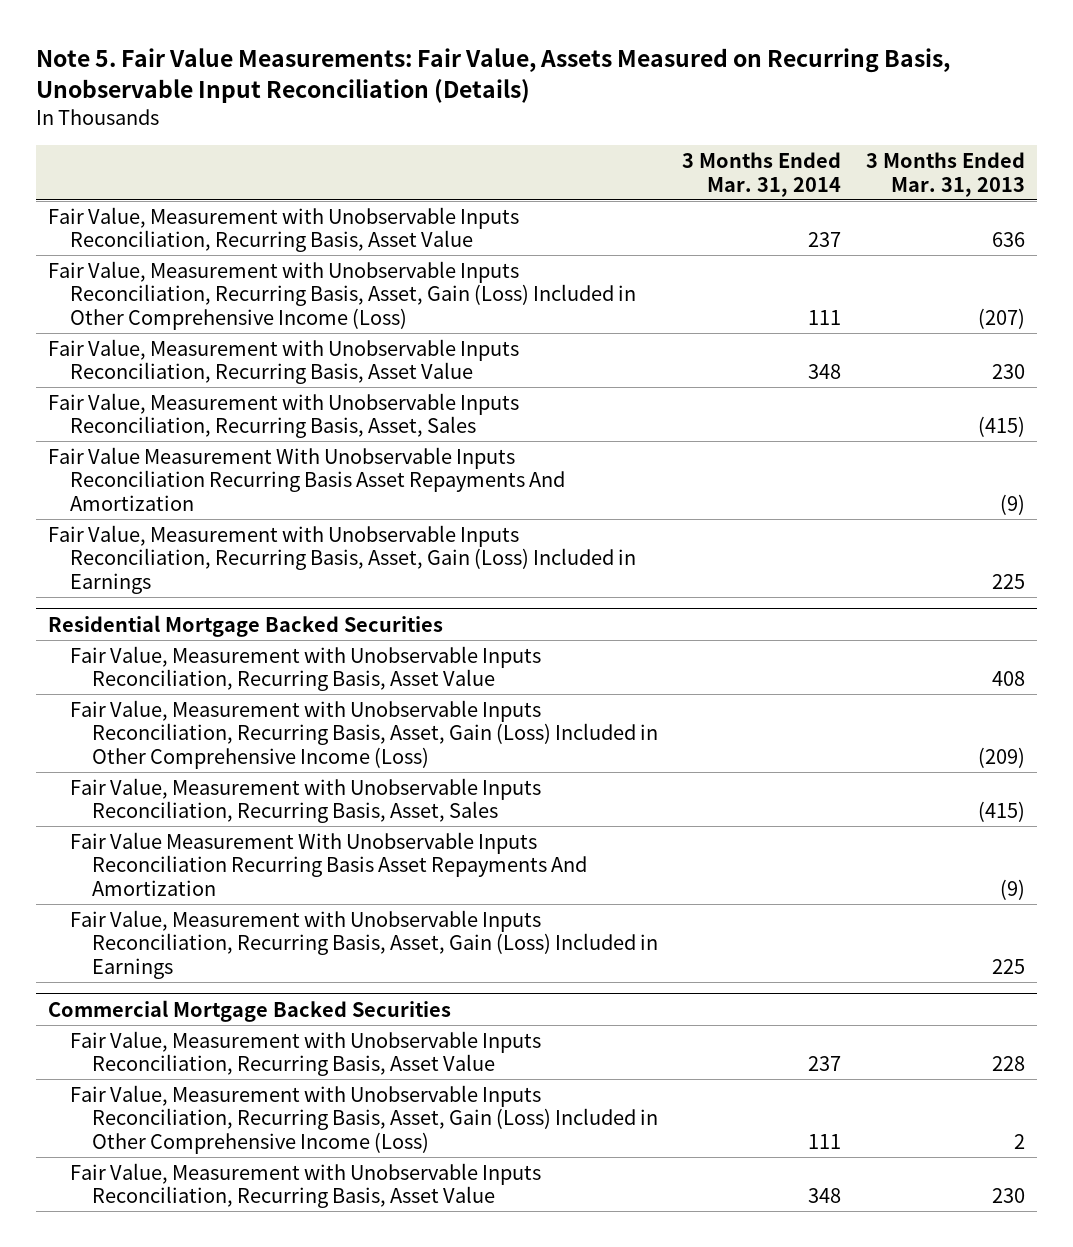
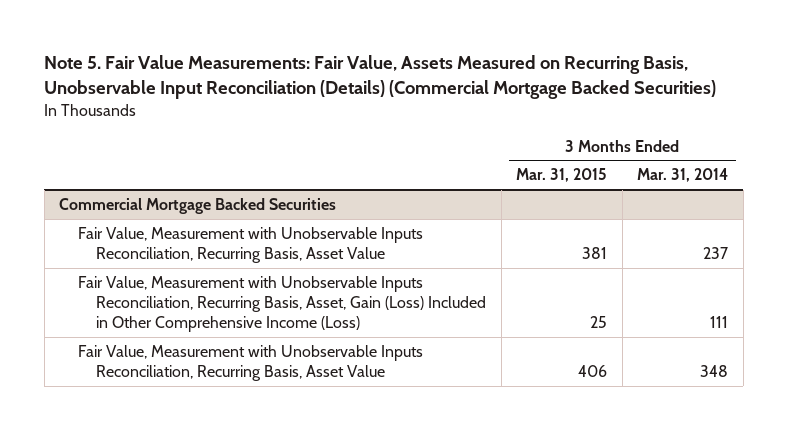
[35,47,950,104] Note 5. Fair Value Measurements: Fair Value, Assets Measured on Recurring Basis, Unobservable Input Reconciliation (Details) -> [44,55,717,100] Note 5. Fair Value Measurements: Fair Value, Assets Measured on Recurring Basis, Unobservable Input Reconciliation (Details) (Commercial Mortgage Backed Securities)
[865,151,1025,197] 3 Months Ended Mar. 31, 2013 -> none
none -> [516,168,608,183] Mar. 31, 2015
[47,206,519,253] Fair Value, Measurement with Unobservable Inputs Reconciliation, Recurring Basis, Asset Value -> none
[47,260,636,330] Fair Value, Measurement with Unobservable Inputs Reconciliation, Recurring Basis, Asset, Gain (Loss) Included in Other Comprehensive Income (Loss) -> none
[47,338,519,385] Fair Value, Measurement with Unobservable Inputs Reconciliation, Recurring Basis, Asset Value -> none
[47,392,519,439] Fair Value, Measurement with Unobservable Inputs Reconciliation, Recurring Basis, Asset, Sales -> none
[47,446,565,511] Fair Value Measurement With Unobservable Inputs Reconciliation Recurring Basis Asset Repayments And Amortization -> none
[47,524,636,594] Fair Value, Measurement with Unobservable Inputs Reconciliation, Recurring Basis, Asset, Gain (Loss) Included in Earnings -> none
[47,614,443,637] Residential Mortgage Backed Securities -> none
[69,645,541,692] Fair Value, Measurement with Unobservable Inputs Reconciliation, Recurring Basis, Asset Value -> none
[69,699,659,769] Fair Value, Measurement with Unobservable Inputs Reconciliation, Recurring Basis, Asset, Gain (Loss) Included in Other Comprehensive Income (Loss) -> none
[69,777,541,824] Fair Value, Measurement with Unobservable Inputs Reconciliation, Recurring Basis, Asset, Sales -> none
[69,831,588,896] Fair Value Measurement With Unobservable Inputs Reconciliation Recurring Basis Asset Repayments And Amortization -> none
[69,909,659,979] Fair Value, Measurement with Unobservable Inputs Reconciliation, Recurring Basis, Asset, Gain (Loss) Included in Earnings -> none

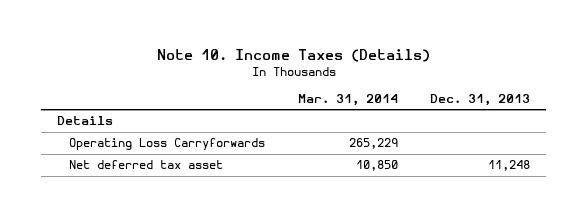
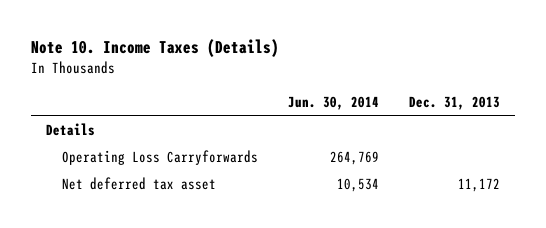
[297,93,398,106] Mar. 31, 2014 -> none
none -> [287,95,379,110] Jun. 30, 2014
[488,160,531,172] 11,248 -> [458,177,501,192] 11,172

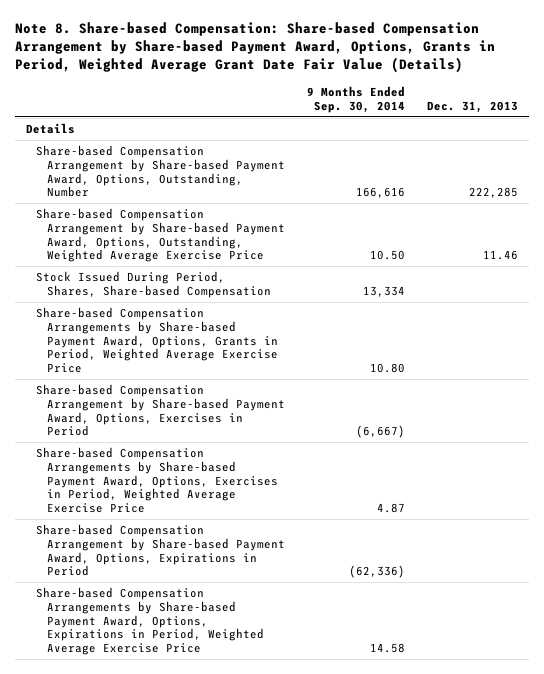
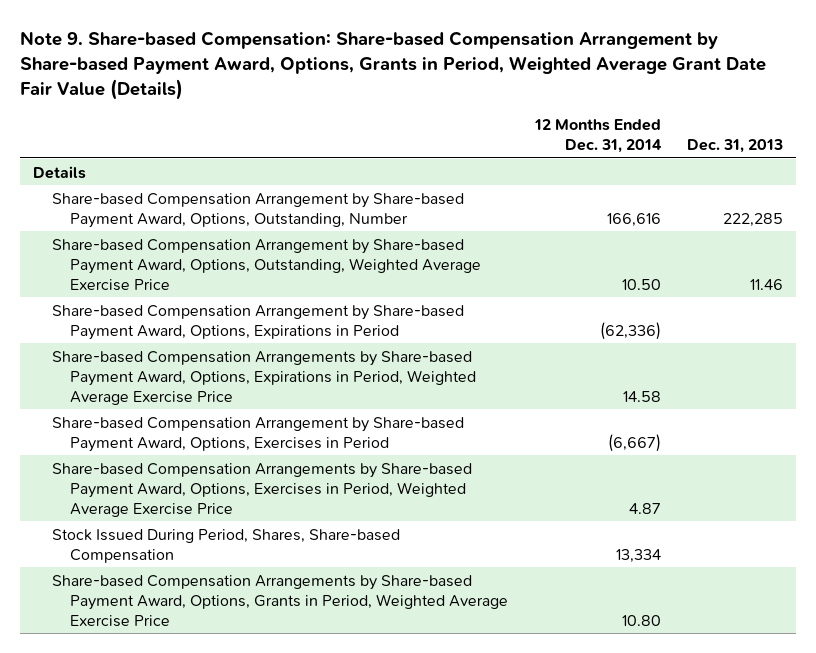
[14,22,495,74] Note 8. Share-based Compensation: Share-based Compensation Arrangement by Share-based Payment Award, Options, Grants in Period, Weighted Average Grant Date Fair Value (Details) -> [19,30,766,101] Note 9. Share-based Compensation: Share-based Compensation Arrangement by Share-based Payment Award, Options, Grants in Period, Weighted Average Grant Date Fair Value (Details)
[306,86,405,113] 9 Months Ended Sep. 30, 2014 -> none
none -> [533,119,662,154] 12 Months Ended Dec. 31, 2014
[36,384,285,437] Share-based Compensation Arrangement by Share-based Payment Award, Options, Exercises in Period -> [51,416,464,452] Share-based Compensation Arrangement by Share-based Payment Award, Options, Exercises in Period
[36,447,278,514] Share-based Compensation Arrangements by Share-based Payment Award, Options, Exercises in Period, Weighted Average Exercise Price -> [51,462,472,517] Share-based Compensation Arrangements by Share-based Payment Award, Options, Exercises in Period, Weighted Average Exercise Price
[36,271,271,298] Stock Issued During Period, Shares, Share-based Compensation -> [51,528,400,563] Stock Issued During Period, Shares, Share-based Compensation
[36,307,278,374] Share-based Compensation Arrangements by Share-based Payment Award, Options, Grants in Period, Weighted Average Exercise Price -> [51,574,509,627] Share-based Compensation Arrangements by Share-based Payment Award, Options, Grants in Period, Weighted Average Exercise Price

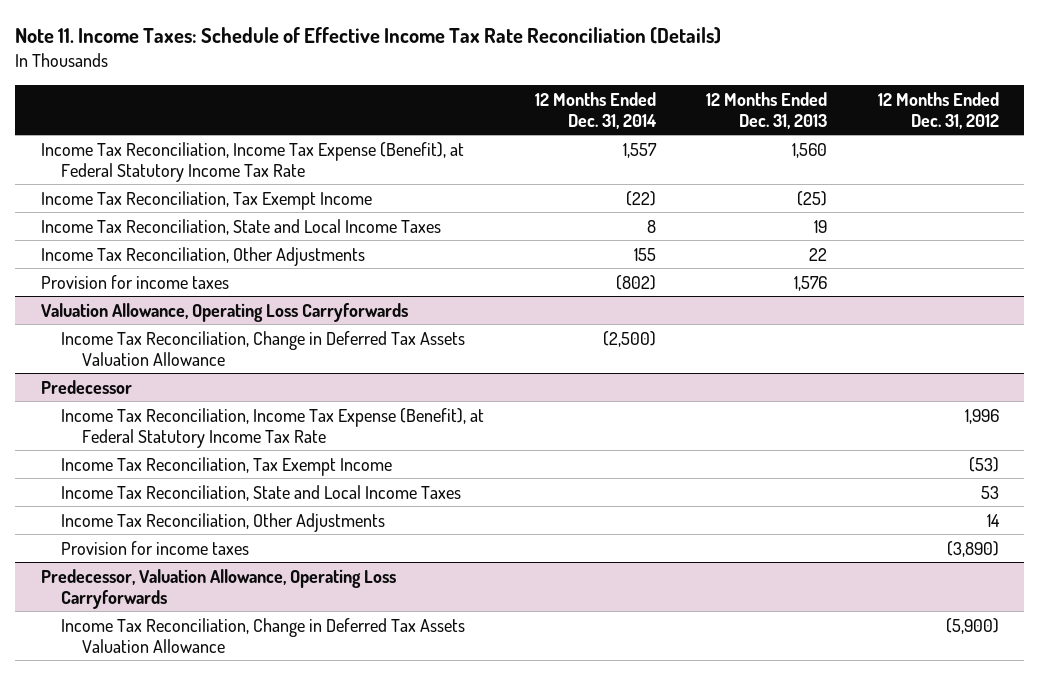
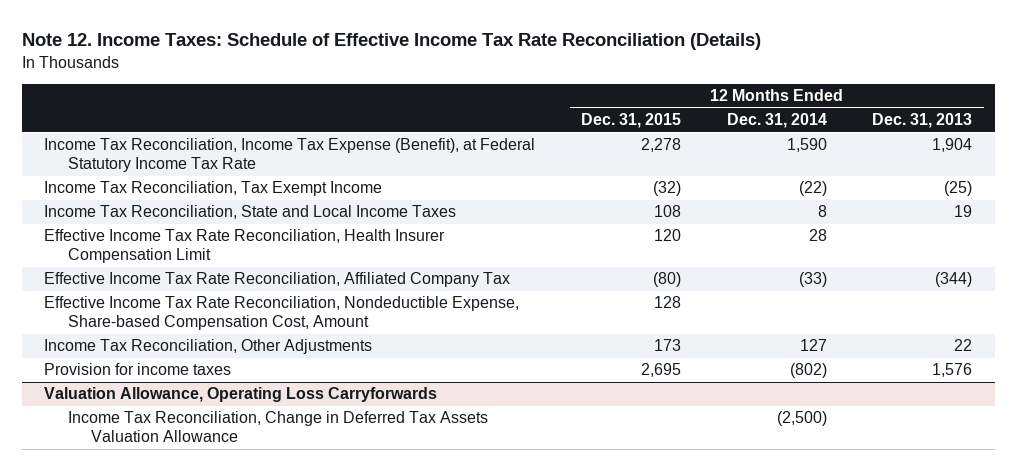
[15,27,722,45] Note 11. Income Taxes: Schedule of Effective Income Tax Rate Reconciliation (Details) -> [21,33,761,51] Note 12. Income Taxes: Schedule of Effective Income Tax Rate Reconciliation (Details)
[878,91,1000,129] 12 Months Ended Dec. 31, 2012 -> none
none -> [581,113,682,129] Dec. 31, 2015
[622,142,657,158] 1,557 -> [786,138,827,153] 1,590
[792,142,828,158] 1,560 -> [932,138,973,153] 1,904
none -> [44,229,446,264] Effective Income Tax Rate Reconciliation, Health Insurer Compensation Limit
none -> [44,272,511,288] Effective Income Tax Rate Reconciliation, Affiliated Company Tax
none -> [44,296,520,331] Effective Income Tax Rate Reconciliation, Nondeductible Expense, Share-based Compensation Cost, Amount
[633,247,656,261] 155 -> [799,339,827,352] 127
[40,379,132,394] Predecessor -> none
[61,407,485,448] Income Tax Reconciliation, Income Tax Expense (Benefit), at Federal Statutory Income Tax Rate -> none
[61,456,393,476] Income Tax Reconciliation, Tax Exempt Income -> none
[61,484,462,501] Income Tax Reconciliation, State and Local Income Taxes -> none
[61,512,386,532] Income Tax Reconciliation, Other Adjustments -> none
[61,540,250,555] Provision for income taxes -> none
[40,568,396,609] Predecessor, Valuation Allowance, Operating Loss Carryforwards -> none
[61,617,466,653] Income Tax Reconciliation, Change in Deferred Tax Assets Valuation Allowance -> none

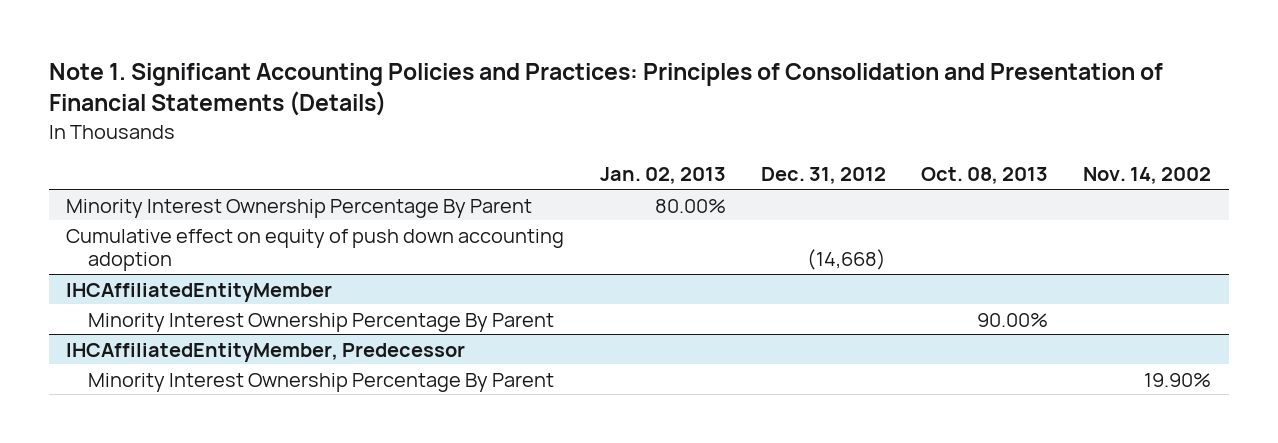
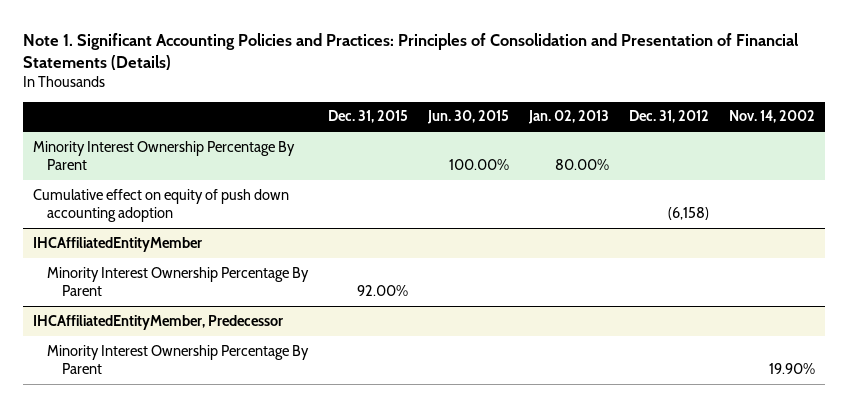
[921,167,1049,185] Oct. 08, 2013 -> none
none -> [328,110,409,124] Dec. 31, 2015
none -> [427,110,510,125] Jun. 30, 2015
[806,249,886,271] (14,668) -> [668,207,710,221] (6,158)

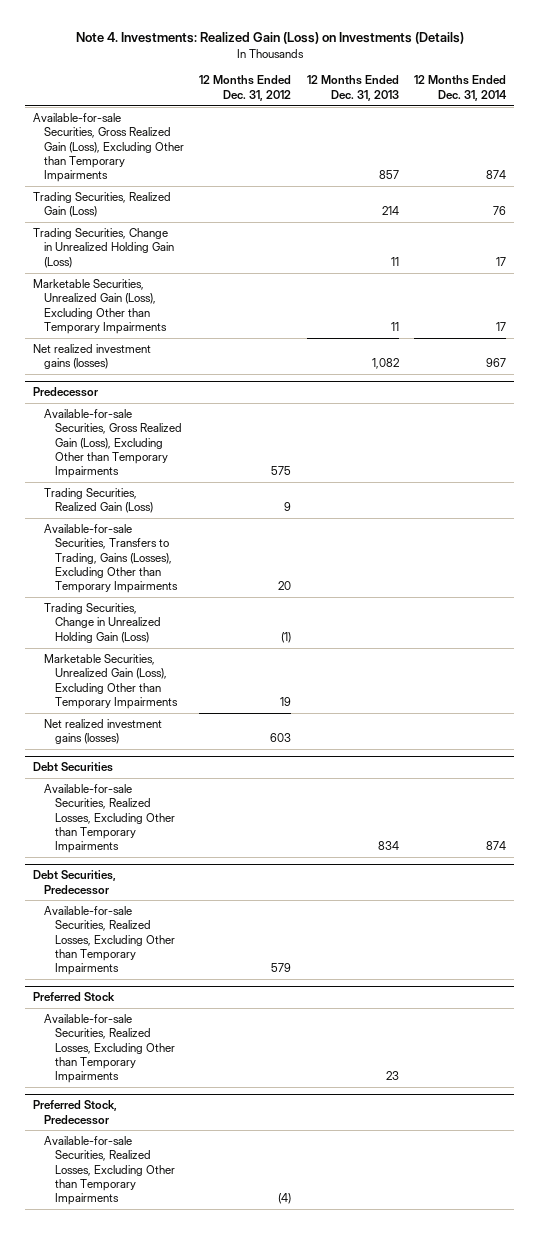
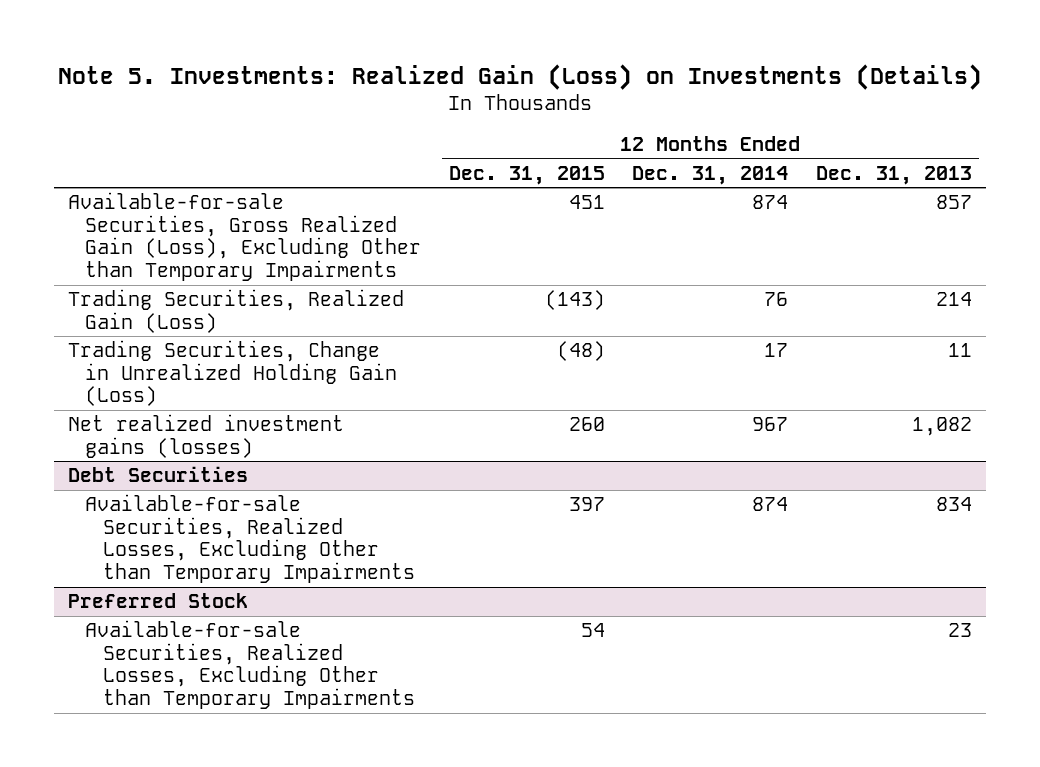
[75,32,464,45] Note 4. Investments: Realized Gain (Loss) on Investments (Details) -> [57,64,982,91] Note 5. Investments: Realized Gain (Loss) on Investments (Details)
[199,75,292,101] 12 Months Ended Dec. 31, 2012 -> none
none -> [448,165,605,185] Dec. 31, 2015
[32,279,167,334] Marketable Securities, Unrealized Gain (Loss), Excluding Other than Temporary Impairments -> none
[32,387,98,398] Predecessor -> none
[43,409,182,479] Available-for-sale Securities, Gross Realized Gain (Loss), Excluding Other than Temporary Impairments -> none
[43,488,153,514] Trading Securities, Realized Gain (Loss) -> none
[43,524,178,594] Available-for-sale Securities, Transfers to Trading, Gains (Losses), Excluding Other than Temporary Impairments -> none
[43,603,161,643] Trading Securities, Change in Unrealized Holding Gain (Loss) -> none
[43,654,178,709] Marketable Securities, Unrealized Gain (Loss), Excluding Other than Temporary Impairments -> none
[43,719,162,745] Net realized investment gains (losses) -> none
[32,870,116,895] Debt Securities, Predecessor -> none
[43,906,175,976] Available-for-sale Securities, Realized Losses, Excluding Other than Temporary Impairments -> none
[32,1100,117,1125] Preferred Stock, Predecessor -> none
[43,1136,175,1206] Available-for-sale Securities, Realized Losses, Excluding Other than Temporary Impairments -> none

